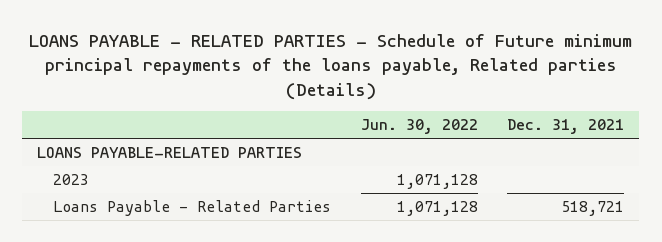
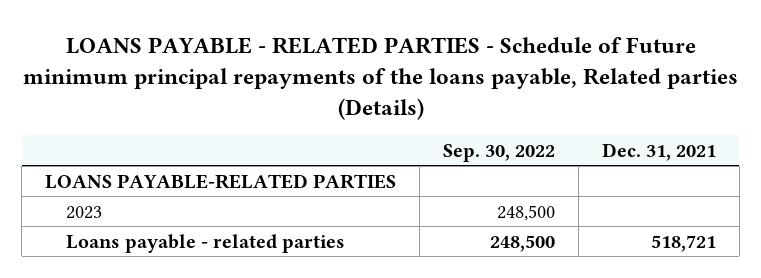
[360,119,478,135] Jun. 30, 2022 -> none
none -> [443,143,556,162] Sep. 30, 2022
[52,199,331,216] Loans Payable - Related Parties -> [66,233,346,253] Loans payable - related parties

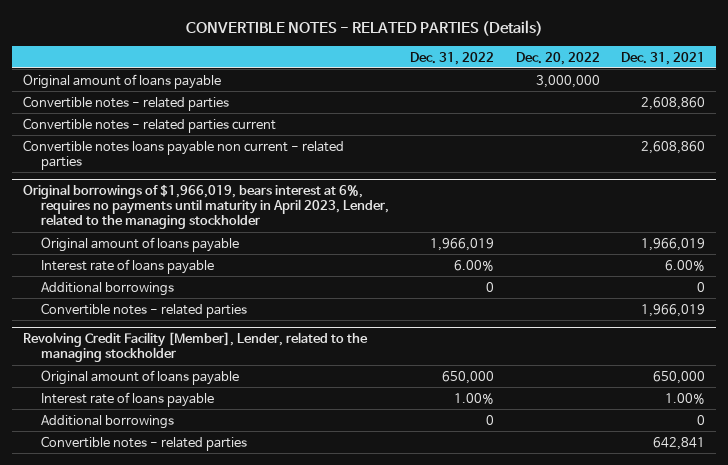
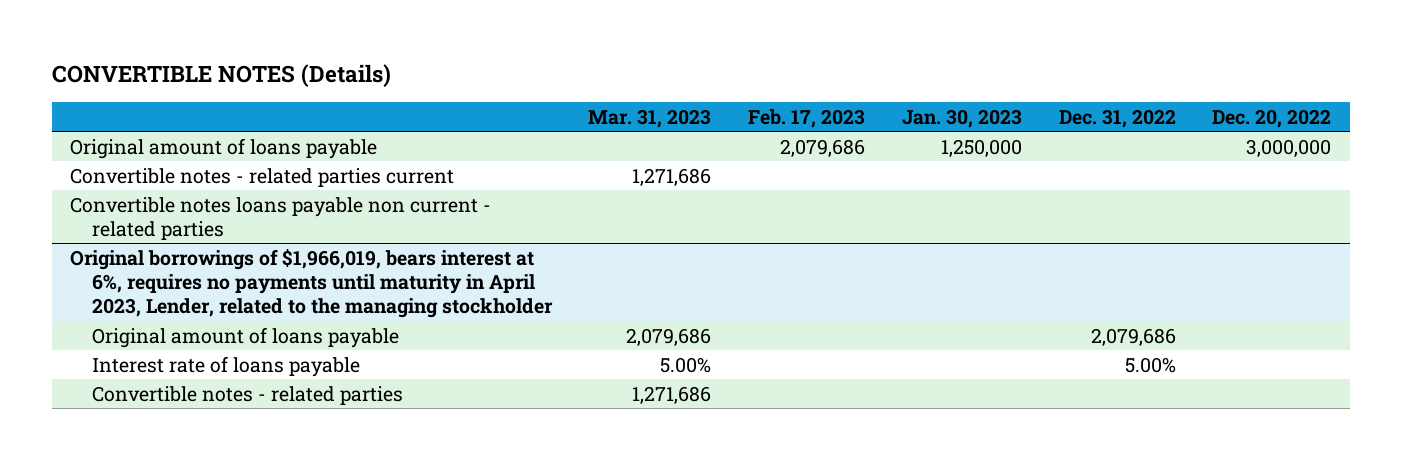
[186,19,544,36] CONVERTIBLE NOTES - RELATED PARTIES (Details) -> [52,64,392,88] CONVERTIBLE NOTES (Details)
[621,51,706,65] Dec. 31, 2021 -> none
none -> [588,108,712,128] Mar. 31, 2023
none -> [748,108,866,128] Feb. 17, 2023
none -> [901,108,1022,128] Jan. 30, 2023
[23,95,230,111] Convertible notes - related parties -> none
[41,281,175,296] Additional borrowings -> none
[430,237,495,251] 1,966,019 -> [1090,327,1176,346] 2,079,686
[454,259,495,271] 6.00% -> [1124,356,1176,373] 5.00%
[23,332,369,363] Revolving Credit Facility [Member], Lender, related to the managing stockholder -> none
[41,369,240,385] Original amount of loans payable -> none
[41,391,215,407] Interest rate of loans payable -> none
[41,414,175,429] Additional borrowings -> none
[41,435,248,451] Convertible notes - related parties -> none

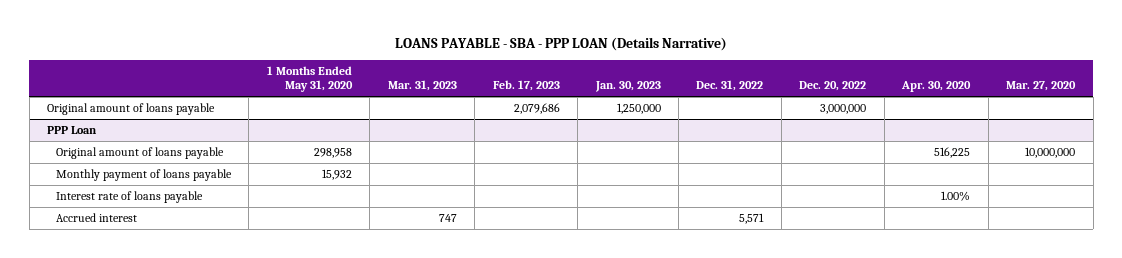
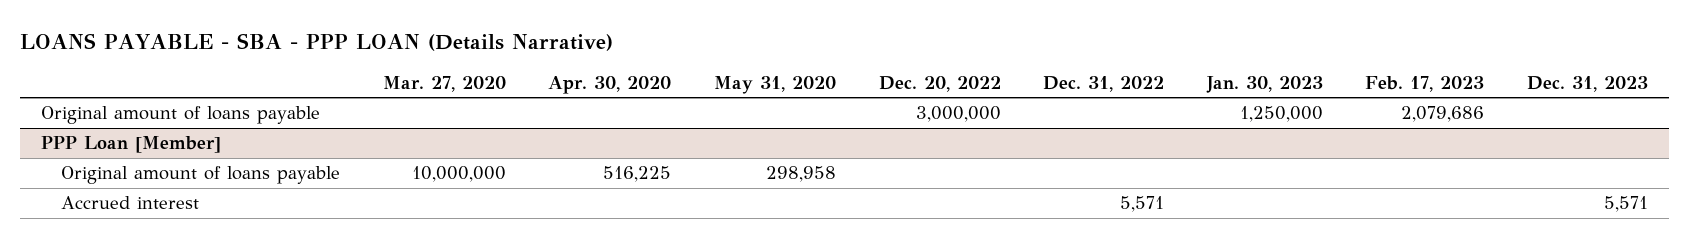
[266,66,353,93] 1 Months Ended May 31, 2020 -> none
[387,80,457,92] Mar. 31, 2023 -> none
none -> [713,75,836,94] May 31, 2020
none -> [1526,75,1648,92] Dec. 31, 2023
[47,126,98,135] PPP Loan -> [41,136,222,154] PPP Loan [Member]
[56,169,233,182] Monthly payment of loans payable -> none
[56,191,204,204] Interest rate of loans payable -> none

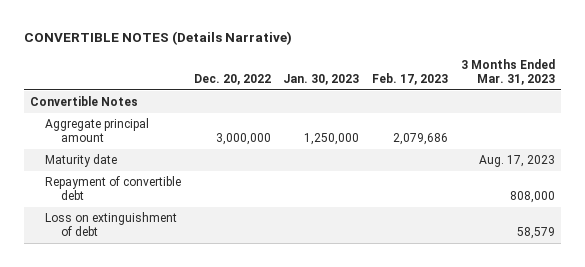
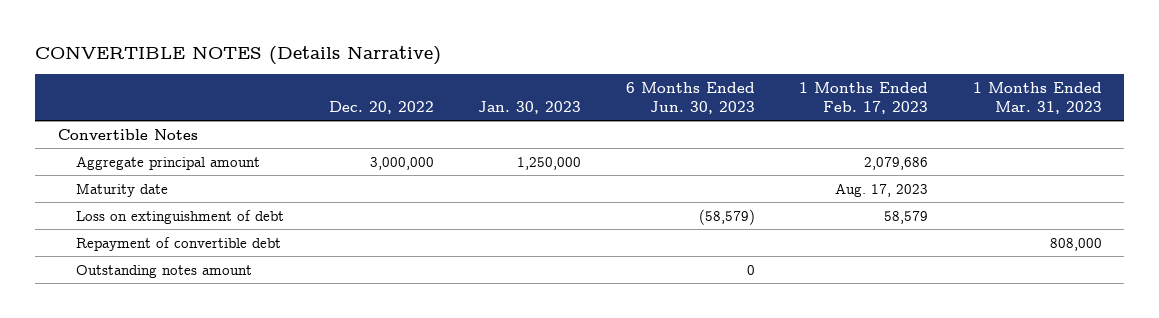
[372,73,449,86] Feb. 17, 2023 -> none
[460,59,555,86] 3 Months Ended Mar. 31, 2023 -> none
none -> [625,81,755,115] 6 Months Ended Jun. 30, 2023
none -> [799,81,929,115] 1 Months Ended Feb. 17, 2023
none -> [972,81,1102,115] 1 Months Ended Mar. 31, 2023
[45,176,182,201] Repayment of convertible debt -> [75,236,281,251] Repayment of convertible debt
none -> [75,264,252,278] Outstanding notes amount

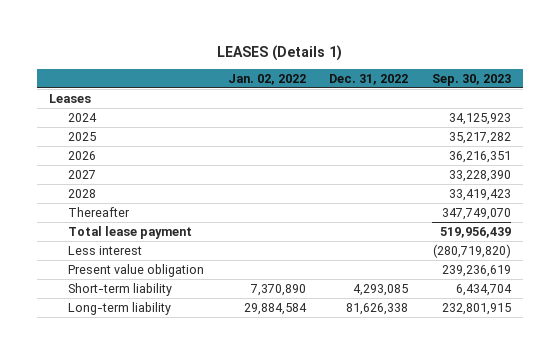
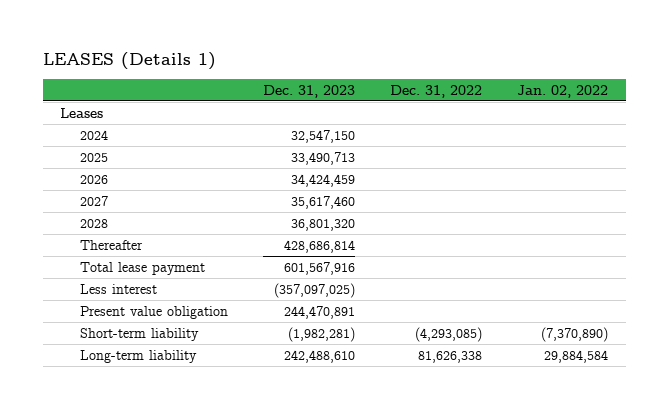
[431,73,511,86] Sep. 30, 2023 -> none
none -> [262,84,355,98] Dec. 31, 2023
[249,283,306,296] 7,370,890 -> [541,326,609,342] (7,370,890)
[353,283,409,296] 4,293,085 -> [415,326,483,342] (4,293,085)

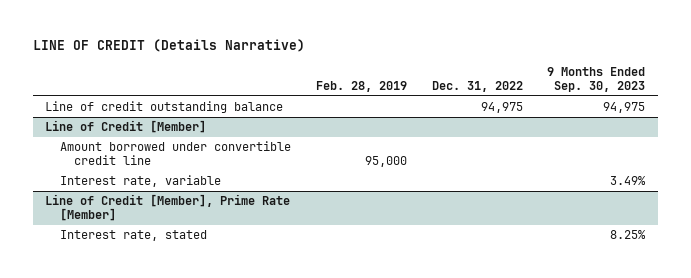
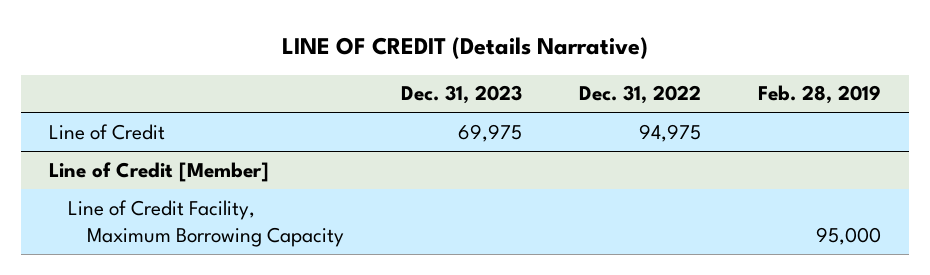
[547,66,646,92] 9 Months Ended Sep. 30, 2023 -> none
none -> [401,85,523,105] Dec. 31, 2023
[45,100,284,113] Line of credit outstanding balance -> [49,123,166,140] Line of Credit
[59,174,221,187] Interest rate, variable -> none
[45,193,291,222] Line of Credit [Member], Prime Rate [Member] -> none
[59,229,207,241] Interest rate, stated -> none
[59,140,291,166] Amount borrowed under convertible credit line -> [68,199,345,247] Line of Credit Facility, Maximum Borrowing Capacity

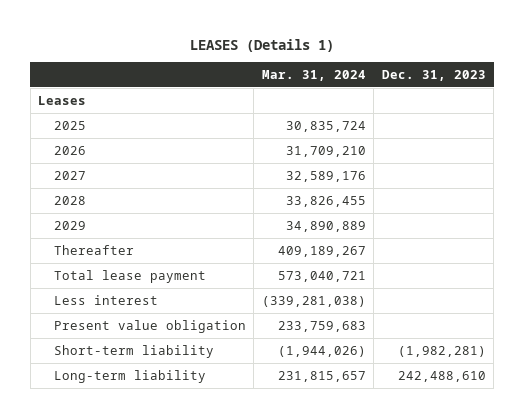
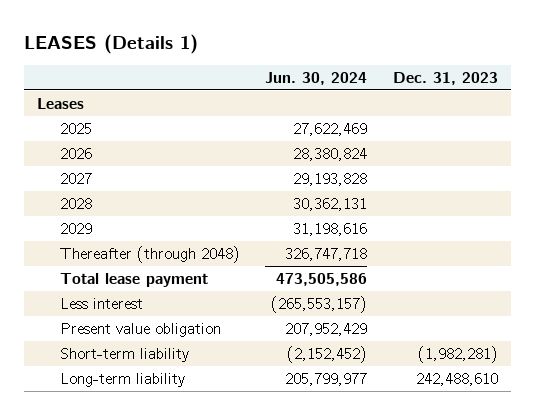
[261,69,366,81] Mar. 31, 2024 -> none
none -> [265,71,368,85] Jun. 30, 2024
[53,244,134,255] Thereafter -> [59,246,240,264] Thereafter (through 2048)

